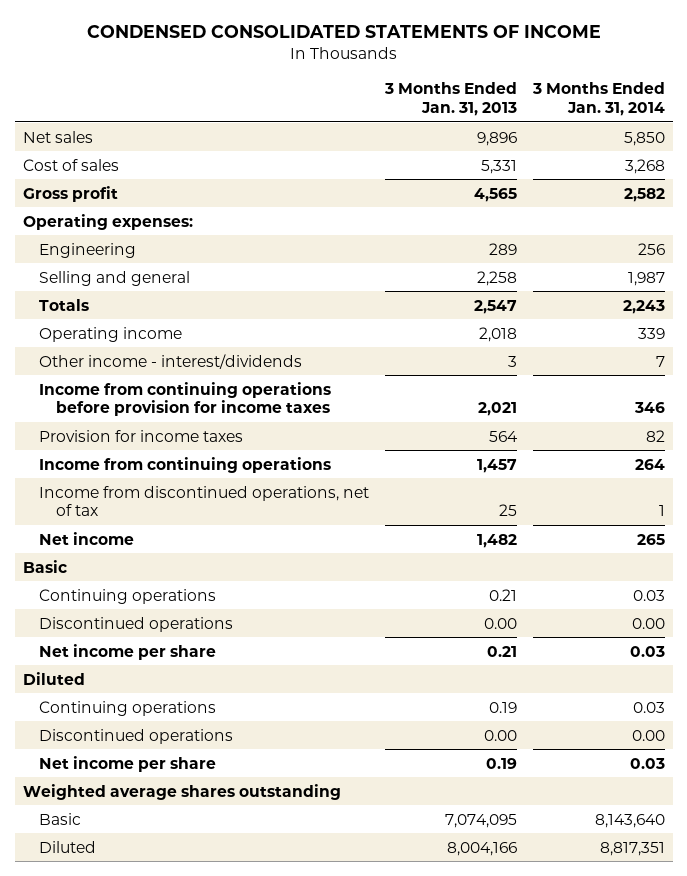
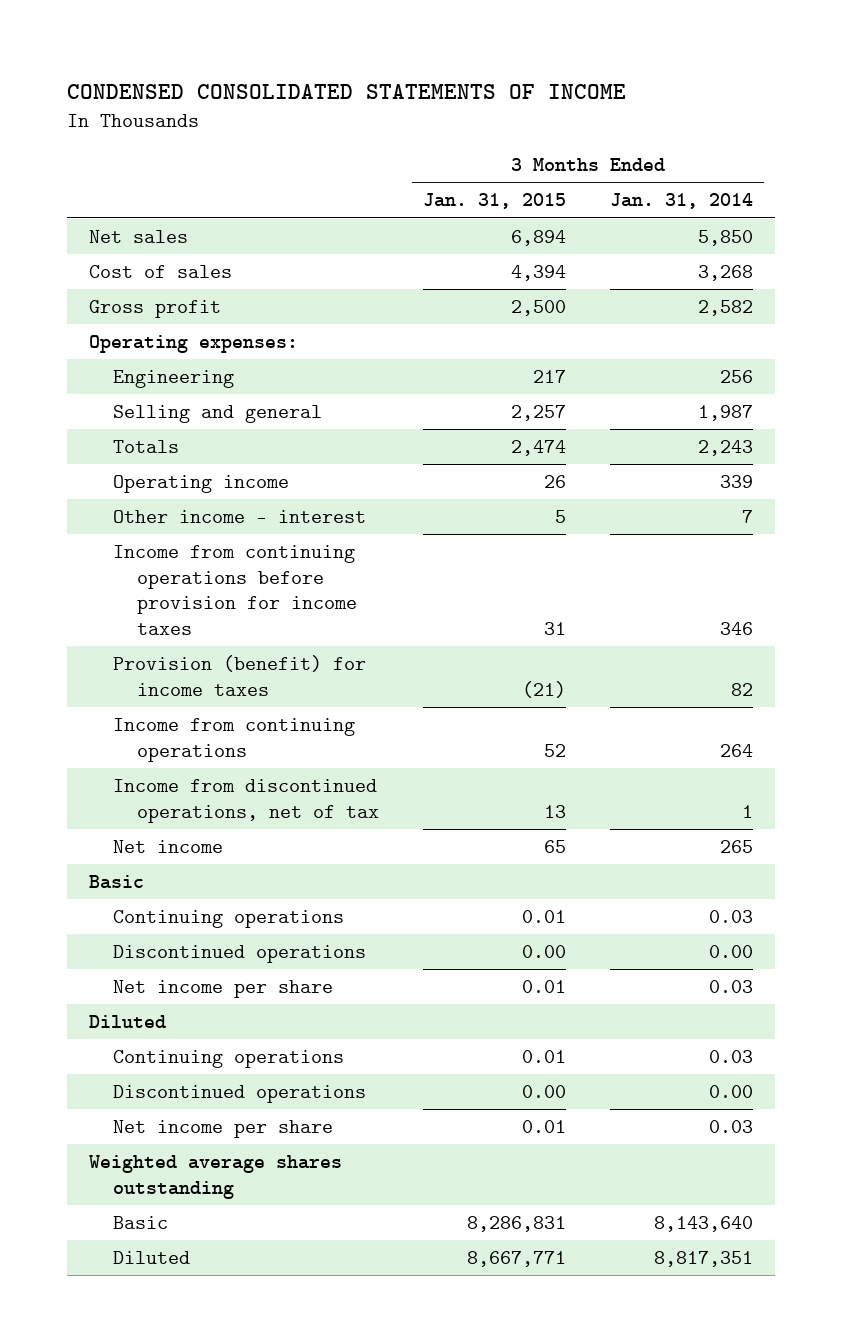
[384,81,518,116] 3 Months Ended Jan. 31, 2013 -> none
none -> [423,193,567,210] Jan. 31, 2015
[39,353,303,369] Other income - interest/dividends -> [113,509,367,523] Other income - interest
[39,429,244,442] Provision for income taxes -> [113,654,367,696] Provision (benefit) for income taxes

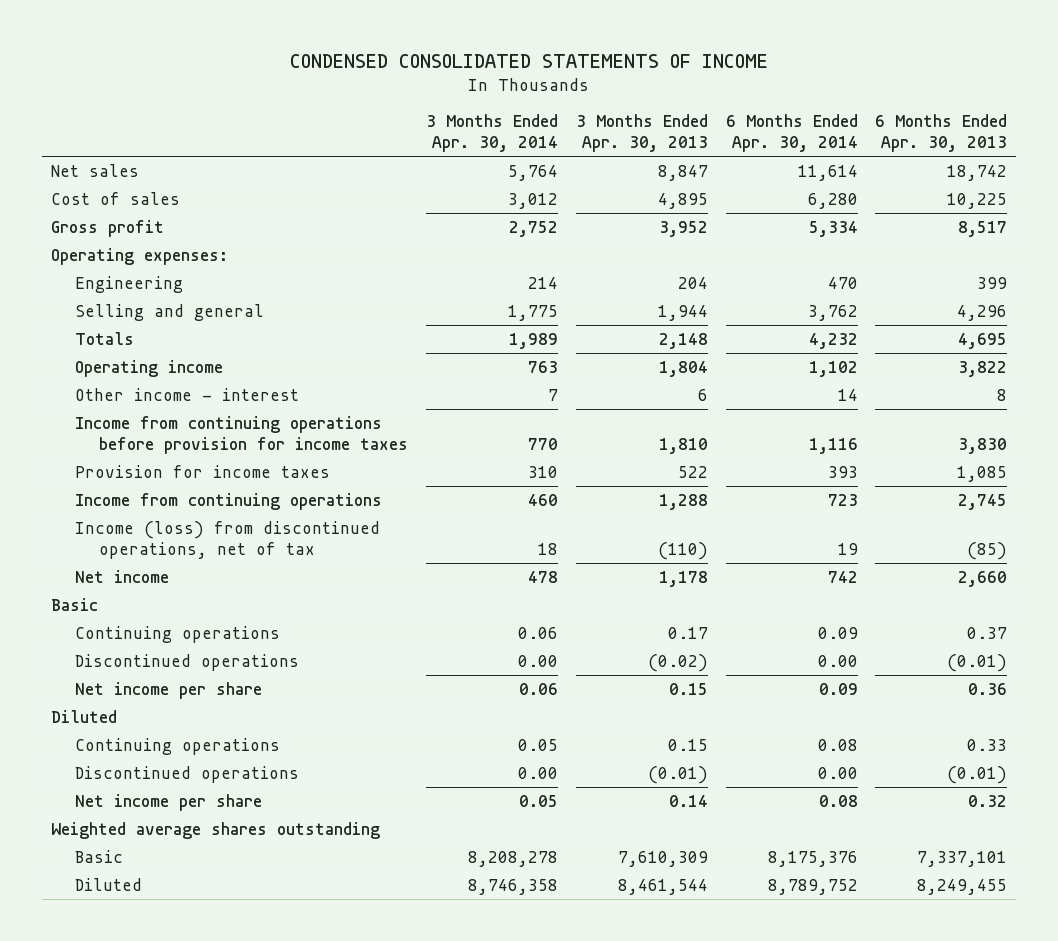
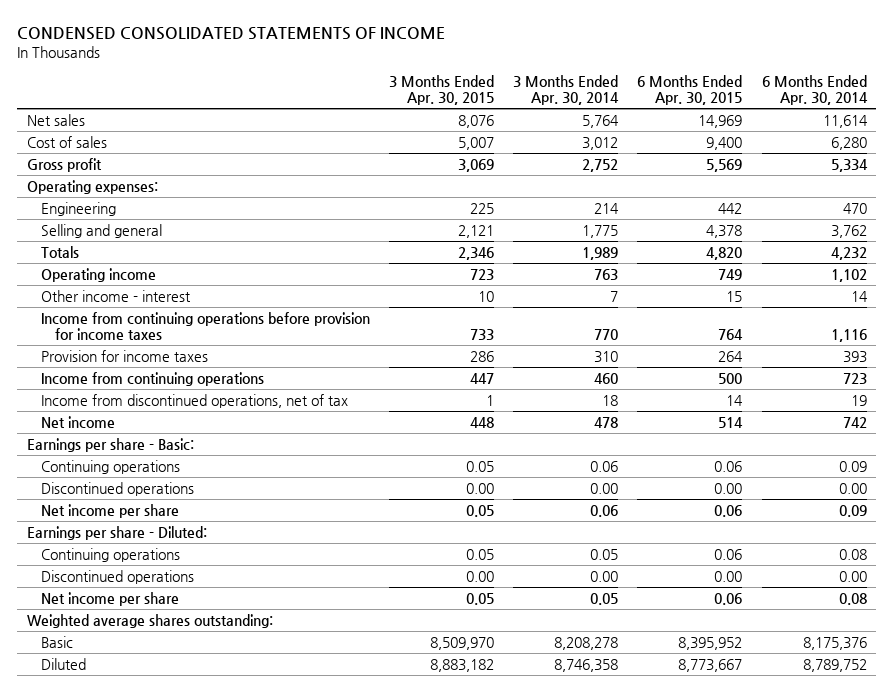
[575,114,708,153] 3 Months Ended Apr. 30, 2013 -> none
[875,114,1008,153] 6 Months Ended Apr. 30, 2013 -> none
none -> [389,74,495,106] 3 Months Ended Apr. 30, 2015
none -> [637,74,743,106] 6 Months Ended Apr. 30, 2015
[75,520,381,559] Income (loss) from discontinued operations, net of tax -> [41,393,349,408] Income from discontinued operations, net of tax
[50,597,98,611] Basic -> [26,437,194,452] Earnings per share - Basic:
[50,709,117,723] Diluted -> [26,525,207,540] Earnings per share - Diluted:
[50,821,380,839] Weighted average shares outstanding -> [26,613,273,628] Weighted average shares outstanding:

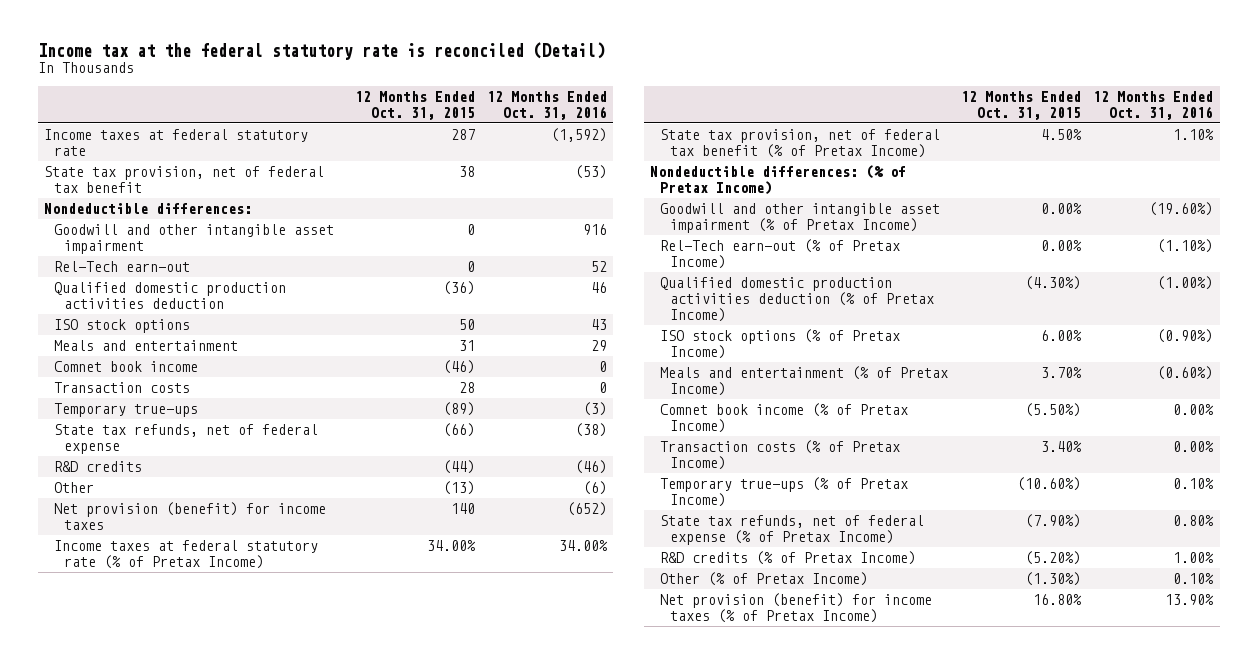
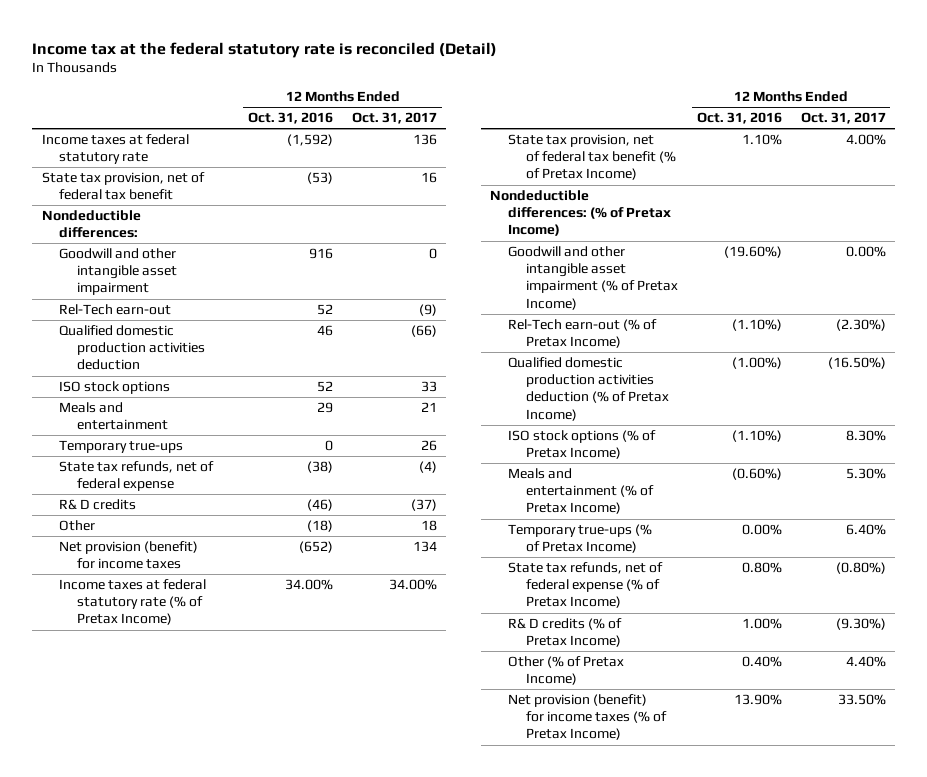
[354,90,475,120] 12 Months Ended Oct. 31, 2015 -> none
none -> [351,112,437,125] Oct. 31, 2017
[591,319,608,331] 43 -> [317,381,334,393] 52
[54,361,199,373] Comnet book income -> none
[54,382,191,394] Transaction costs -> none
[583,402,608,417] (3) -> [325,440,334,452] 0
[54,461,143,473] R&D credits -> [59,499,137,511] R& D credits
[583,481,608,496] (6) -> [307,520,334,533] (18)
[1157,329,1214,344] (0.90%) -> [731,430,782,443] (1.10%)
[660,403,909,434] Comnet book income (% of Pretax Income) -> none
[660,440,901,471] Transaction costs (% of Pretax Income) -> none
[1173,478,1215,490] 0.10% -> [741,524,782,536] 0.00%
[660,551,917,566] R&D credits (% of Pretax Income) -> [508,618,623,648] R& D credits (% of Pretax Income)
[1173,573,1215,585] 0.10% -> [741,656,782,668] 0.40%

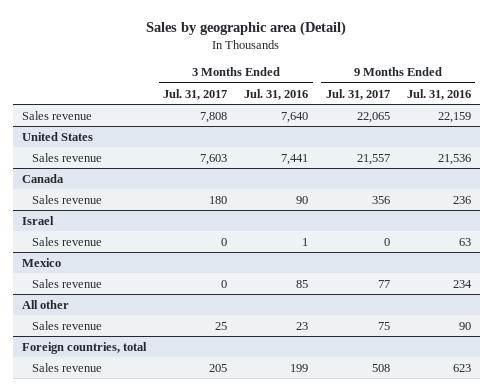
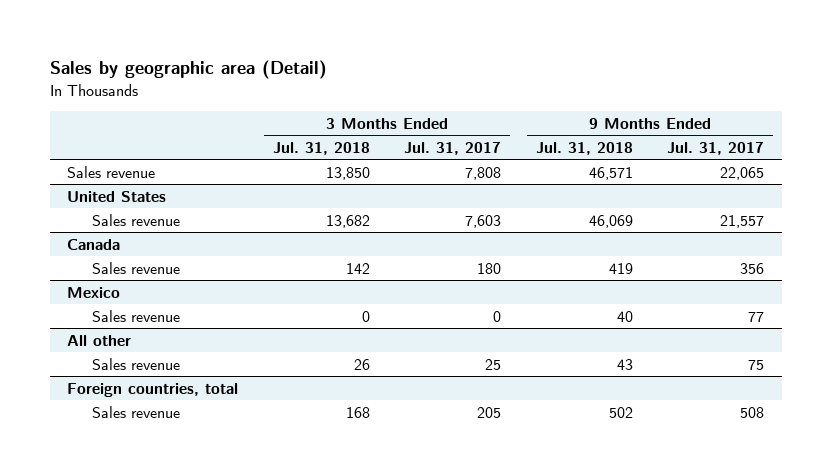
[244,88,309,100] Jul. 31, 2016 -> none
[407,88,472,100] Jul. 31, 2016 -> none
none -> [272,141,370,155] Jul. 31, 2018
none -> [535,141,633,155] Jul. 31, 2018
[21,215,54,225] Israel -> none
[31,236,102,246] Sales revenue -> none

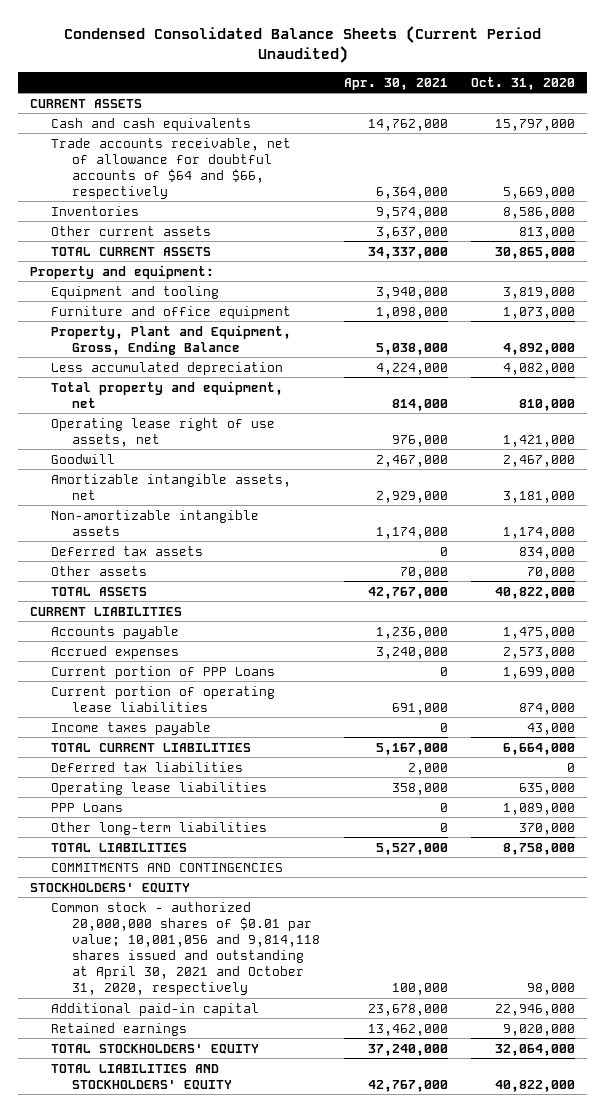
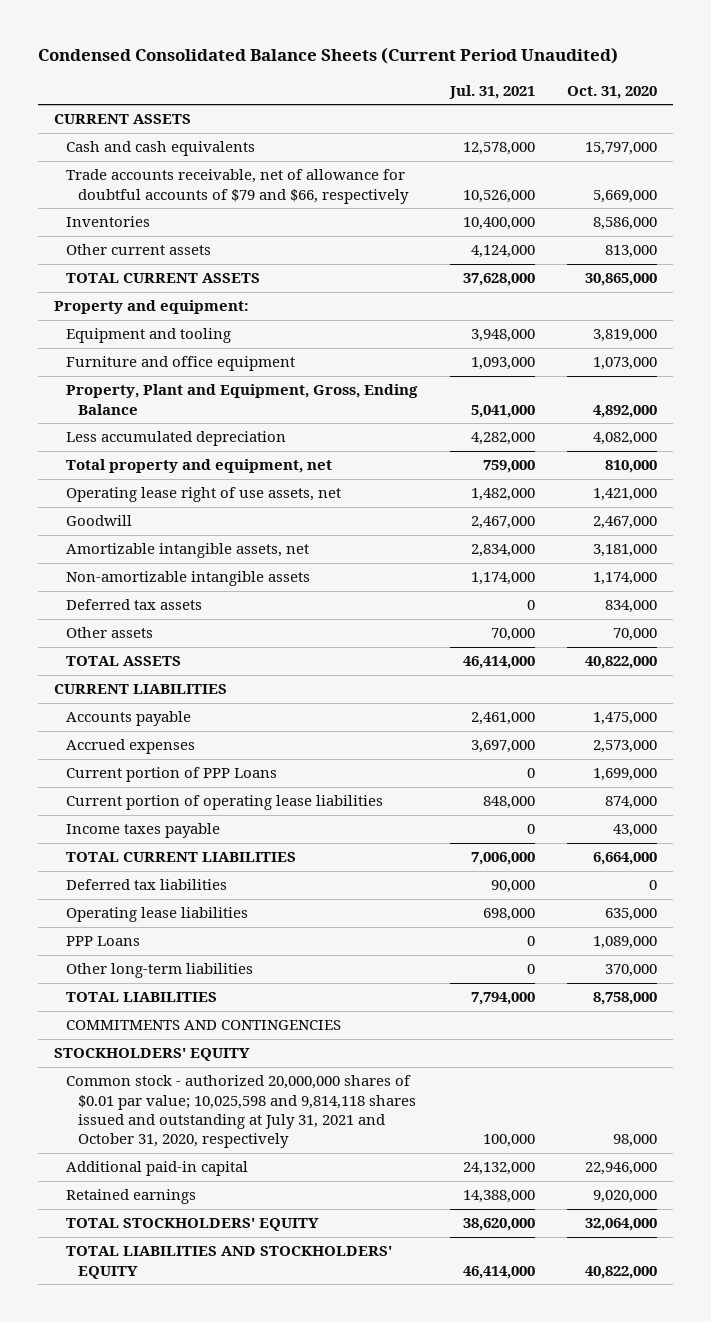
[343,78,448,91] Apr. 30, 2021 -> none
none -> [448,84,535,99] Jul. 31, 2021
[51,137,292,200] Trade accounts receivable, net of allowance for doubtful accounts of $64 and $66, respectively -> [66,169,410,204] Trade accounts receivable, net of allowance for doubtful accounts of $79 and $66, respectively
[51,901,321,996] Common stock - authorized 20,000,000 shares of $0.01 par value; 10,001,056 and 9,814,118 shares issued and outstanding at April 30, 2021 and October 31, 2020, respectively -> [66,1075,417,1149] Common stock - authorized 20,000,000 shares of $0.01 par value; 10,025,598 and 9,814,118 shares issued and outstanding at July 31, 2021 and October 31, 2020, respectively

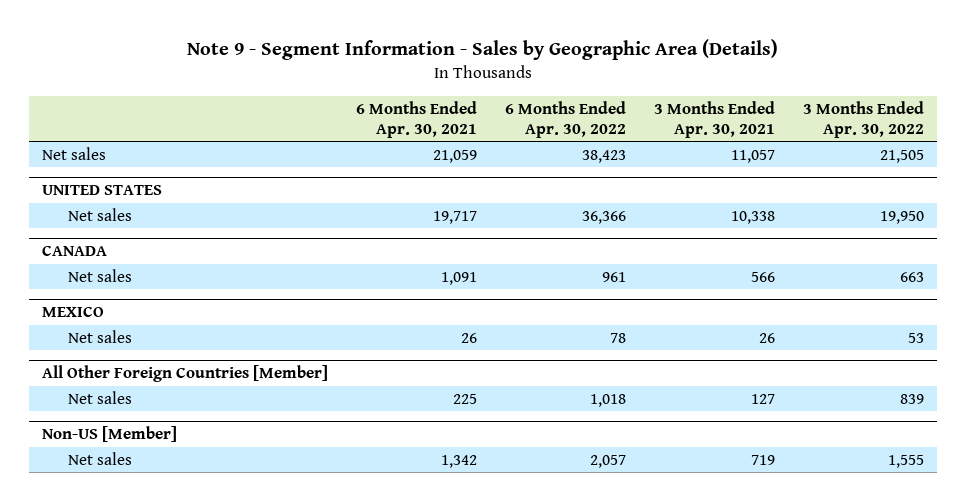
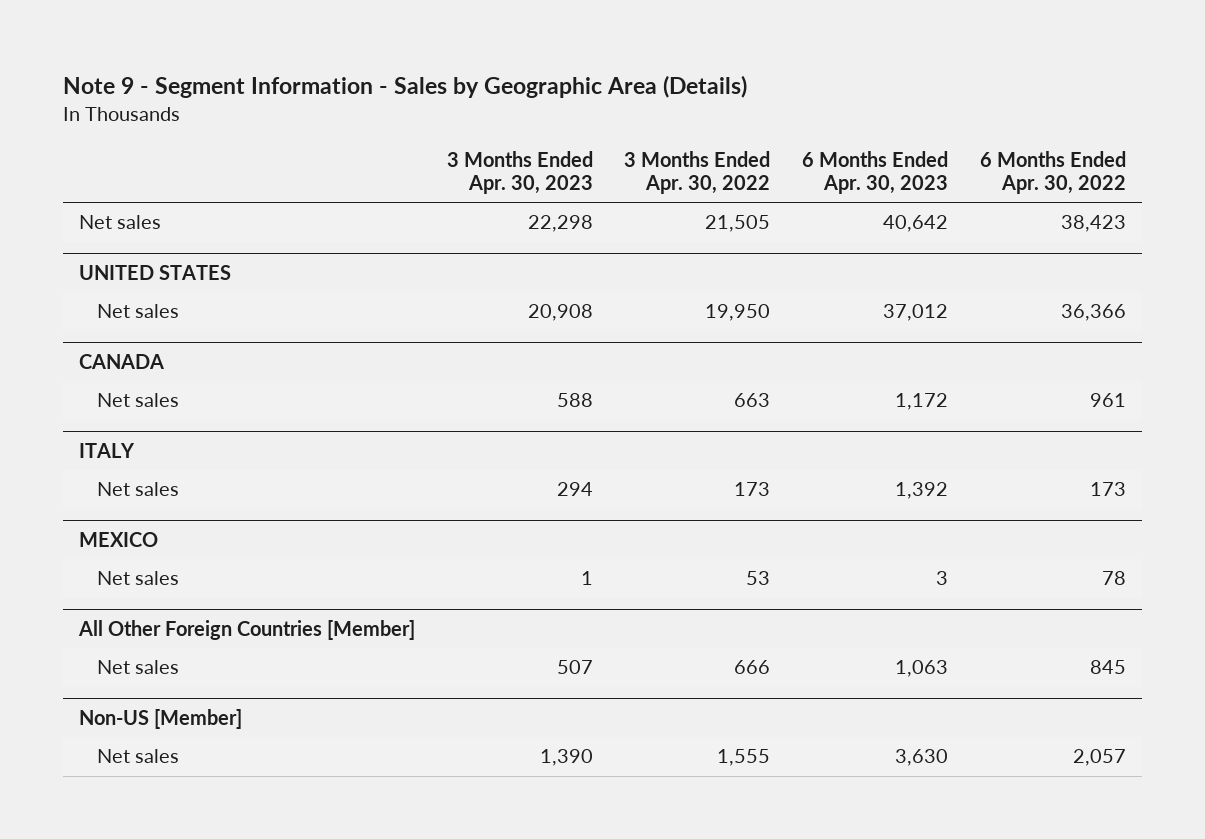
[356,100,478,139] 6 Months Ended Apr. 30, 2021 -> none
[653,100,775,139] 3 Months Ended Apr. 30, 2021 -> none
none -> [446,150,593,195] 3 Months Ended Apr. 30, 2023
none -> [802,150,949,195] 6 Months Ended Apr. 30, 2023
none -> [78,442,135,458] ITALY
none -> [96,482,179,497] Net sales
[590,393,627,407] 1,018 -> [1089,660,1126,675] 845
[899,393,924,404] 839 -> [734,660,771,675] 666

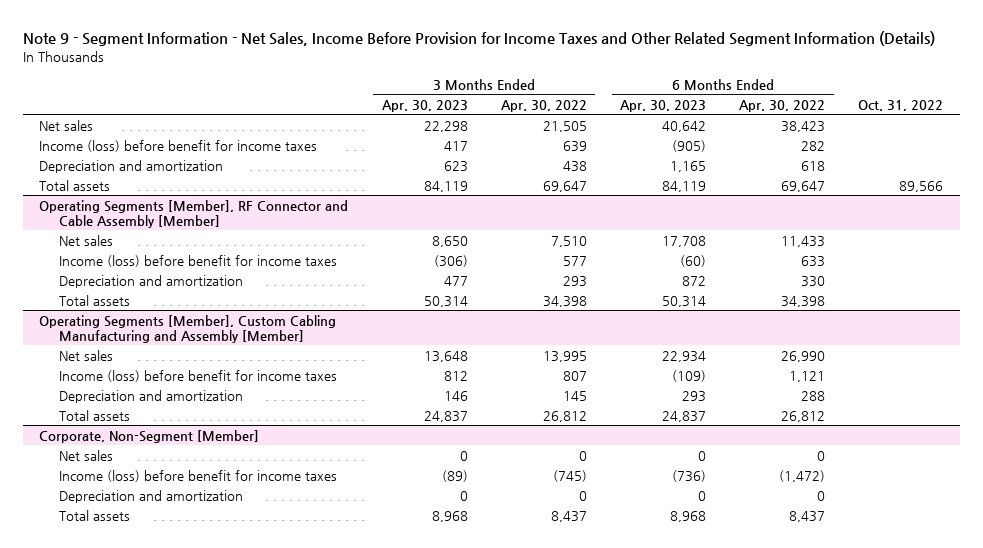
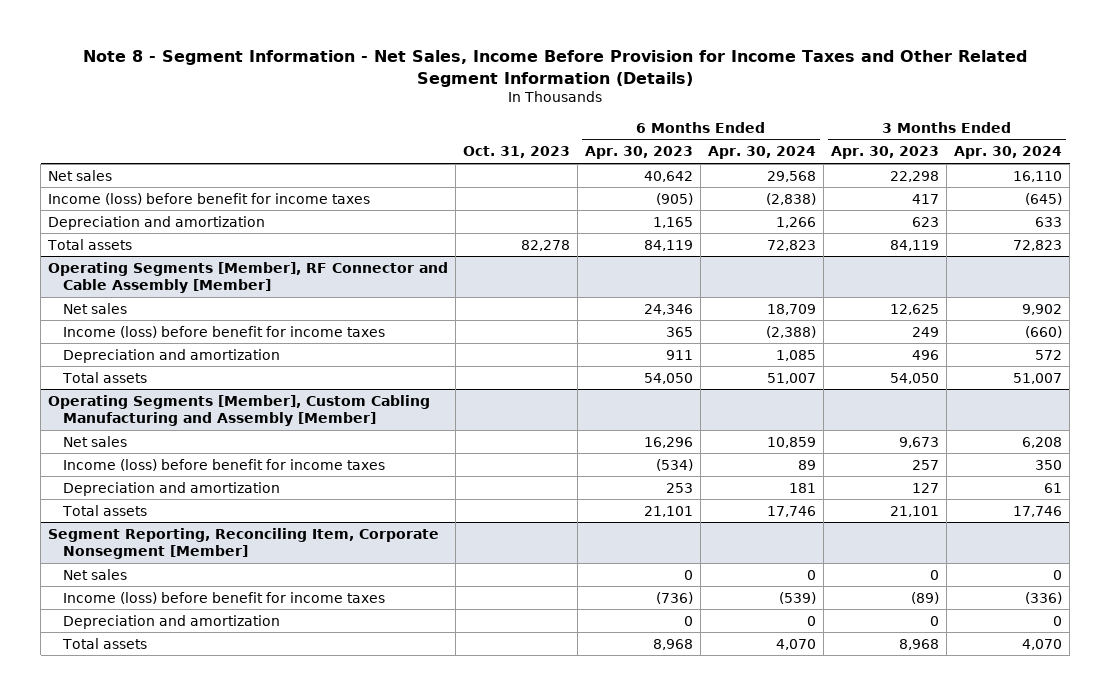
[22,31,935,47] Note 9 - Segment Information - Net Sales, Income Before Provision for Income Taxes and Other Related Segment Information (Details) -> [83,50,1028,87] Note 8 - Segment Information - Net Sales, Income Before Provision for Income Taxes and Other Related Segment Information (Details)
[500,99,587,112] Apr. 30, 2022 -> none
[739,99,826,112] Apr. 30, 2022 -> none
[858,99,944,111] Oct. 31, 2022 -> none
none -> [463,146,571,159] Oct. 31, 2023
none -> [708,146,817,160] Apr. 30, 2024
none -> [954,146,1063,160] Apr. 30, 2024
[431,235,468,247] 8,650 -> [890,303,940,315] 12,625
[662,235,707,247] 17,708 -> [644,303,694,315] 24,346
[433,254,468,267] (306) -> [912,326,940,337] 249
[680,254,707,267] (60) -> [666,326,694,337] 365
[443,275,468,286] 477 -> [912,349,940,360] 496
[682,275,707,286] 872 -> [666,349,694,360] 911
[423,295,468,307] 50,314 -> [890,372,940,384] 54,050
[662,295,707,307] 50,314 -> [644,372,694,384] 54,050
[423,350,468,362] 13,648 -> [899,436,940,448] 9,673
[662,350,707,362] 22,934 -> [644,436,694,448] 16,296
[443,370,468,381] 812 -> [912,459,940,470] 257
[672,369,707,382] (109) -> [656,458,694,471] (534)
[443,390,468,401] 146 -> [912,482,940,493] 127
[682,390,707,402] 293 -> [666,482,694,493] 253
[423,410,468,422] 24,837 -> [890,505,940,517] 21,101
[662,410,707,422] 24,837 -> [644,505,694,517] 21,101
[39,429,260,443] Corporate, Non-Segment [Member] -> [48,527,440,560] Segment Reporting, Reconciling Item, Corporate Nonsegment [Member]

